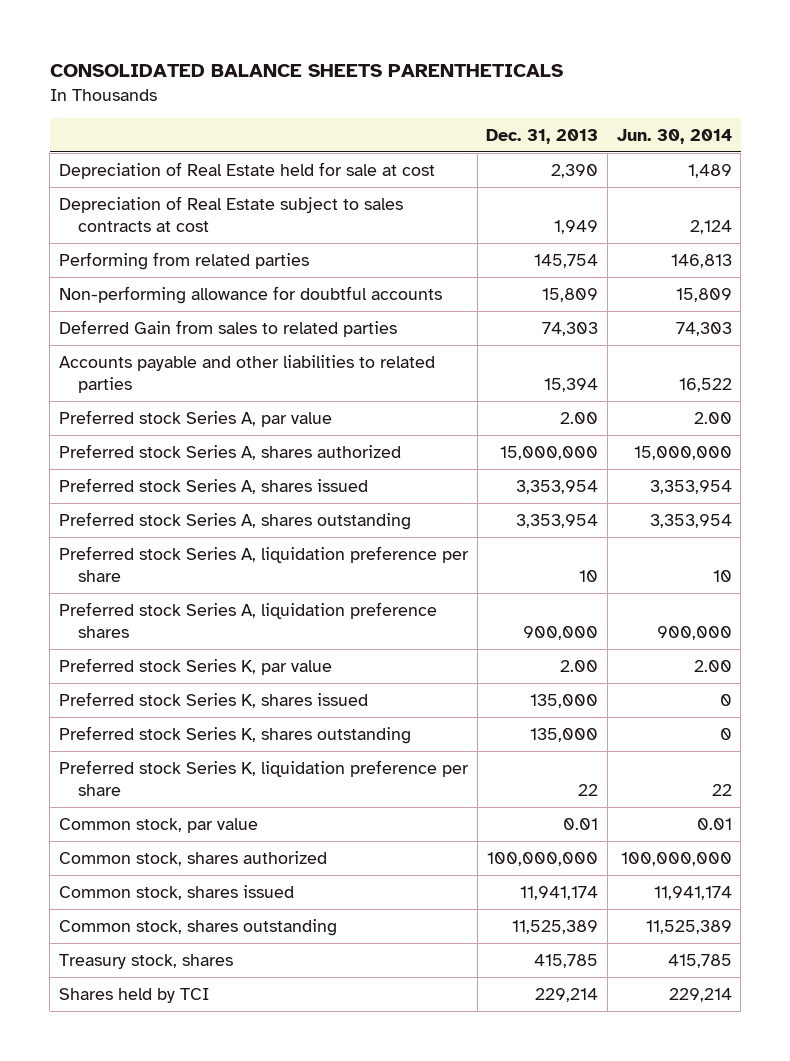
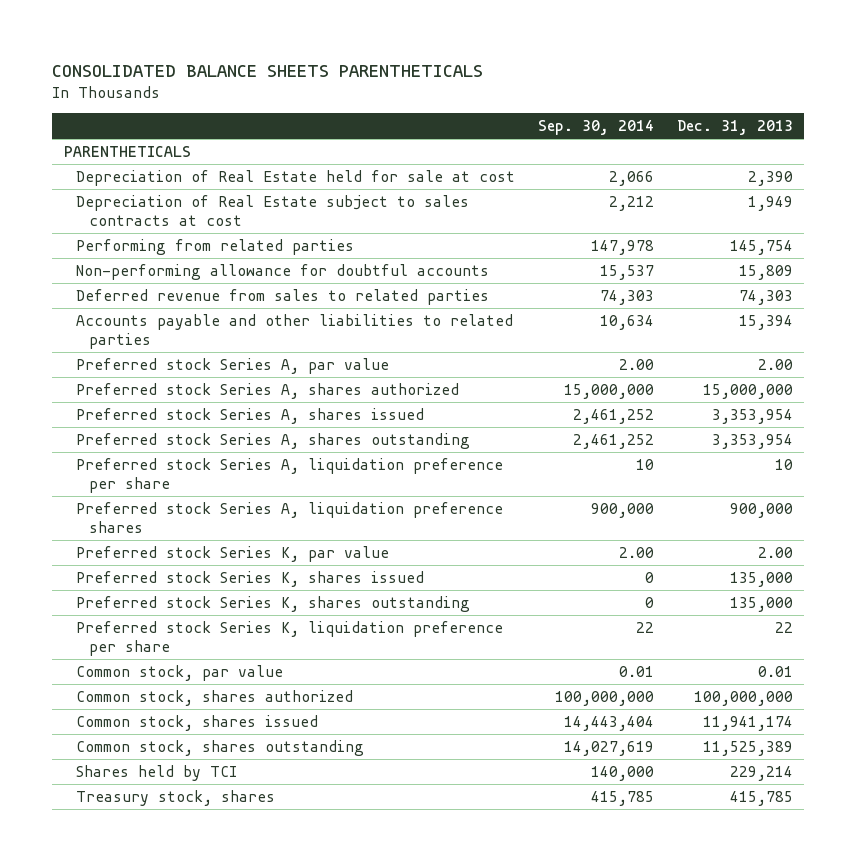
[616,128,732,144] Jun. 30, 2014 -> none
none -> [538,120,655,136] Sep. 30, 2014
none -> [63,145,191,157] PARENTHETICALS
[58,319,397,337] Deferred Gain from sales to related parties -> [76,288,490,305] Deferred revenue from sales to related parties
[58,953,233,969] Treasury stock, shares -> [76,789,276,806] Treasury stock, shares

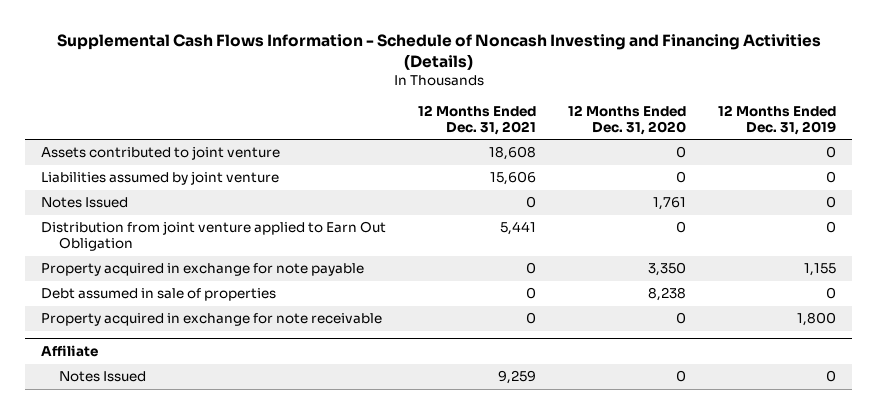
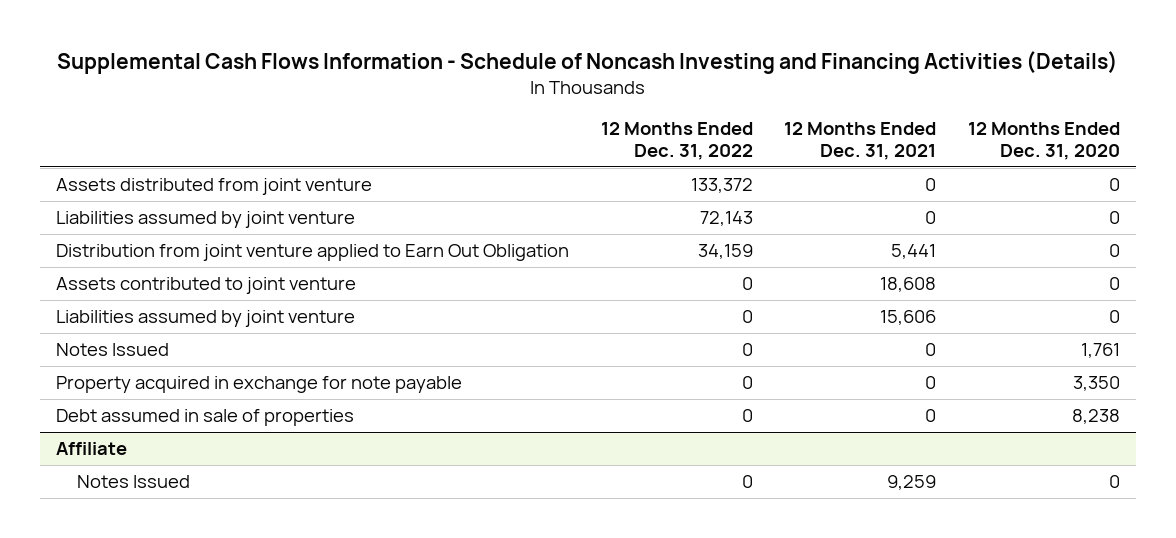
[717,104,836,135] 12 Months Ended Dec. 31, 2019 -> none
none -> [600,121,753,160] 12 Months Ended Dec. 31, 2022
none -> [56,178,373,196] Assets distributed from joint venture
none -> [56,211,356,229] Liabilities assumed by joint venture
[41,221,387,252] Distribution from joint venture applied to Earn Out Obligation -> [56,244,570,262] Distribution from joint venture applied to Earn Out Obligation
[41,313,383,327] Property acquired in exchange for note receivable -> none

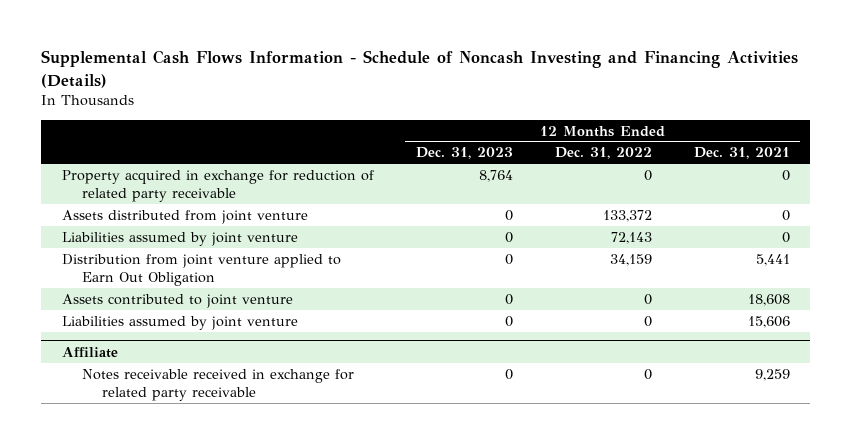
[967,121,1120,160] 12 Months Ended Dec. 31, 2020 -> none
none -> [415,147,513,160] Dec. 31, 2023
none -> [61,169,374,202] Property acquired in exchange for reduction of related party receivable
[56,343,170,357] Notes Issued -> none
[56,376,463,394] Property acquired in exchange for note payable -> none
[56,409,355,427] Debt assumed in sale of properties -> none
[77,475,191,489] Notes Issued -> [81,368,354,401] Notes receivable received in exchange for related party receivable

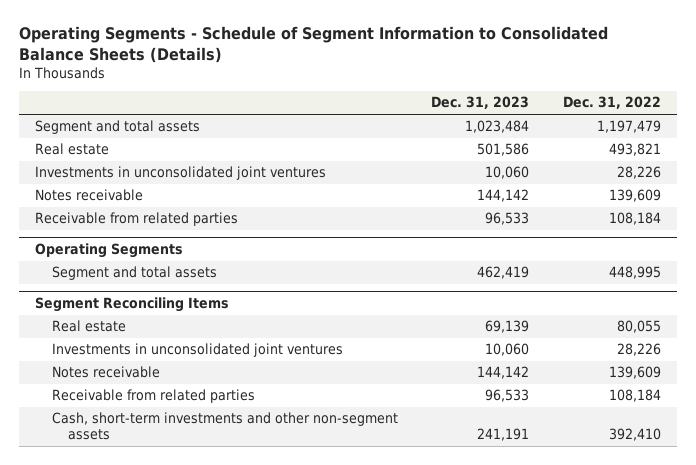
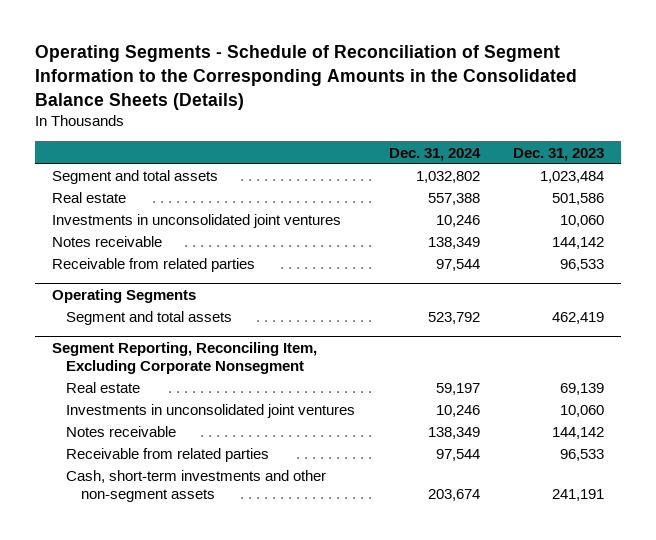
[18,26,608,63] Operating Segments - Schedule of Segment Information to Consolidated Balance Sheets (Details) -> [34,45,577,110] Operating Segments - Schedule of Reconciliation of Segment Information to the Corresponding Amounts in the Consolidated Balance Sheets (Details)
[562,96,661,110] Dec. 31, 2022 -> none
none -> [388,147,481,161] Dec. 31, 2024
[35,297,230,313] Segment Reconciling Items -> [51,342,317,375] Segment Reporting, Reconciling Item, Excluding Corporate Nonsegment

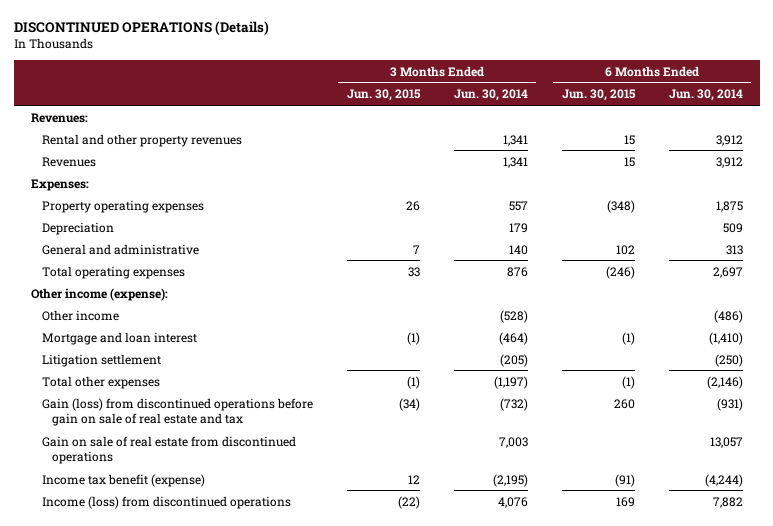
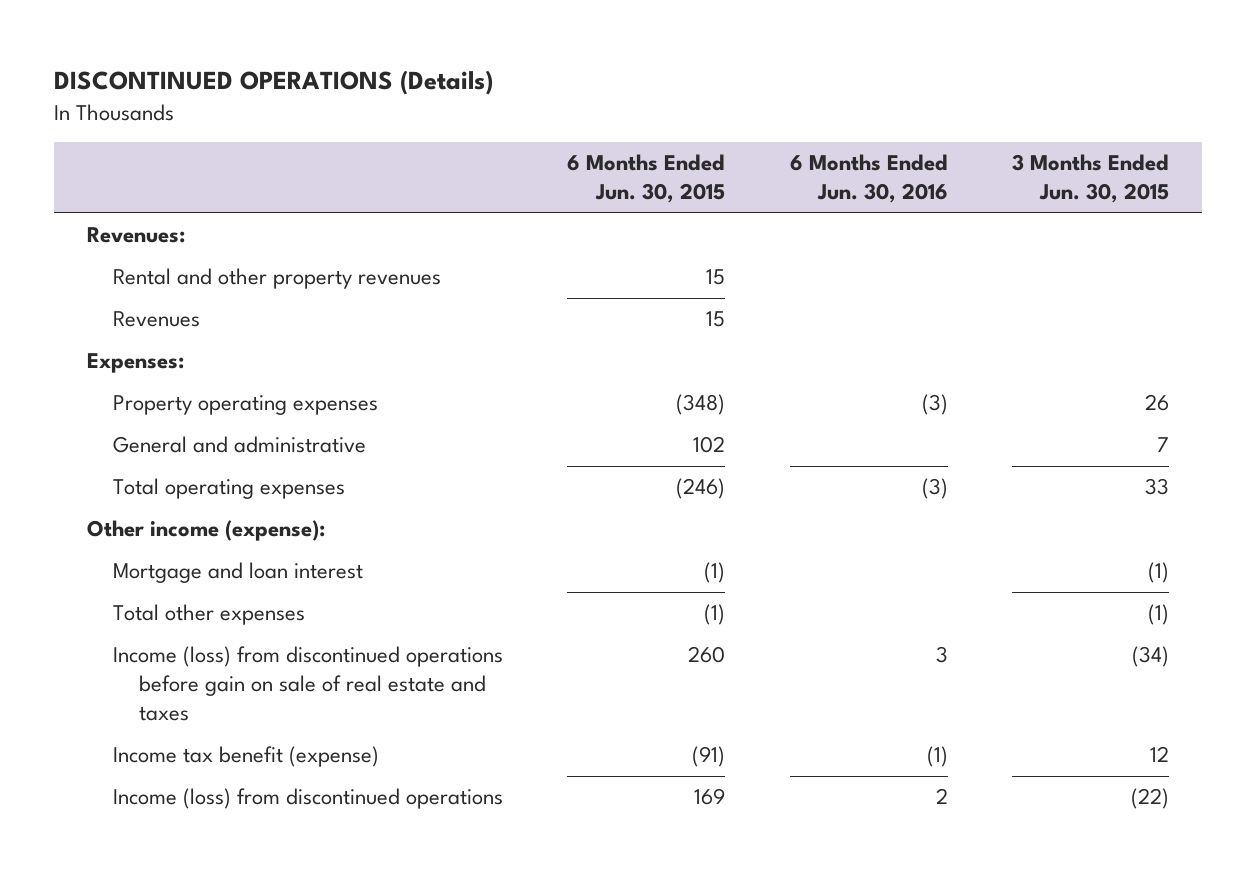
[453,89,528,102] Jun. 30, 2014 -> none
[668,89,743,102] Jun. 30, 2014 -> none
none -> [789,154,948,204] 6 Months Ended Jun. 30, 2016
[41,221,114,235] Depreciation -> none
[41,309,119,321] Other income -> none
[41,353,161,367] Litigation settlement -> none
[41,435,296,464] Gain on sale of real estate from discontinued operations -> none
[41,397,313,426] Gain (loss) from discontinued operations before gain on sale of real estate and tax -> [112,646,503,722] Income (loss) from discontinued operations before gain on sale of real estate and taxes

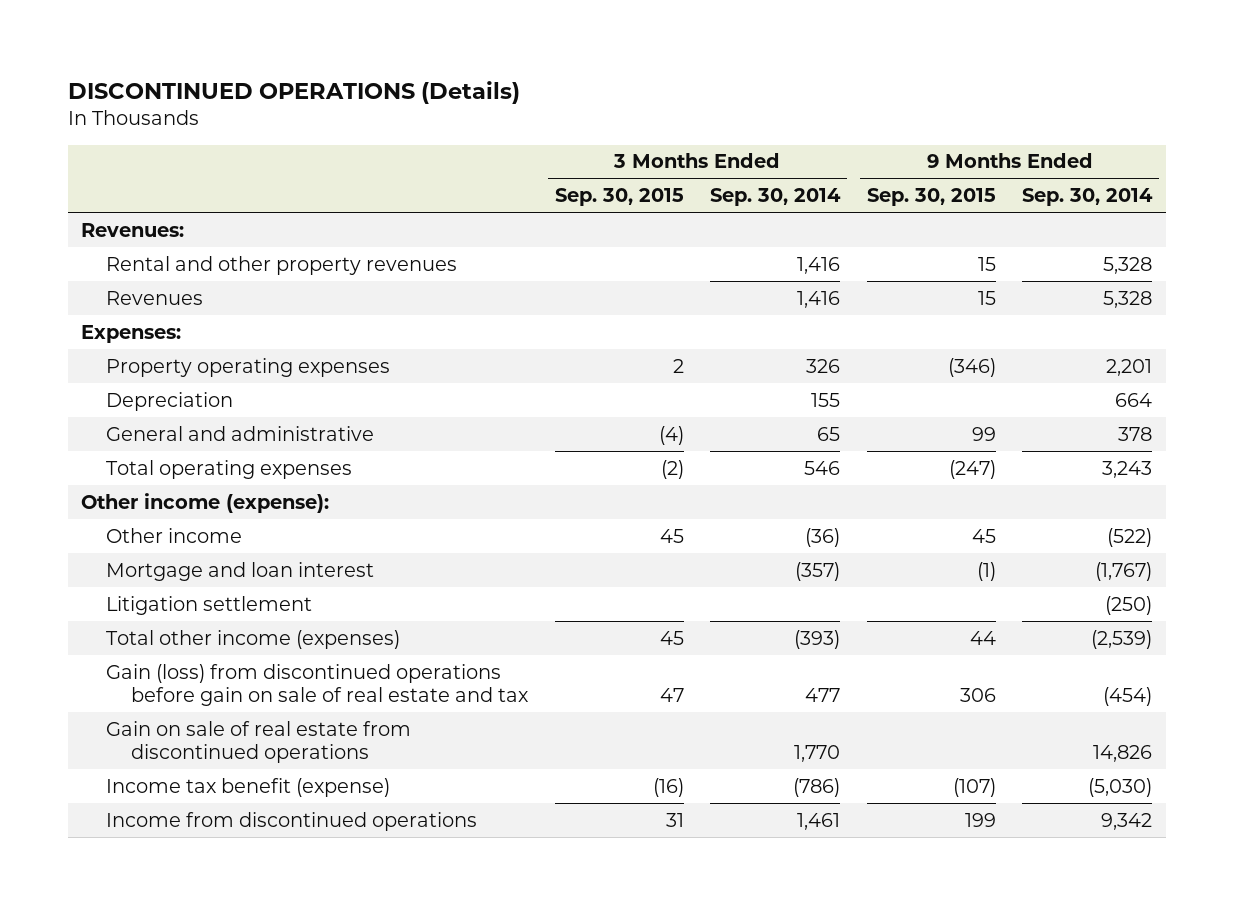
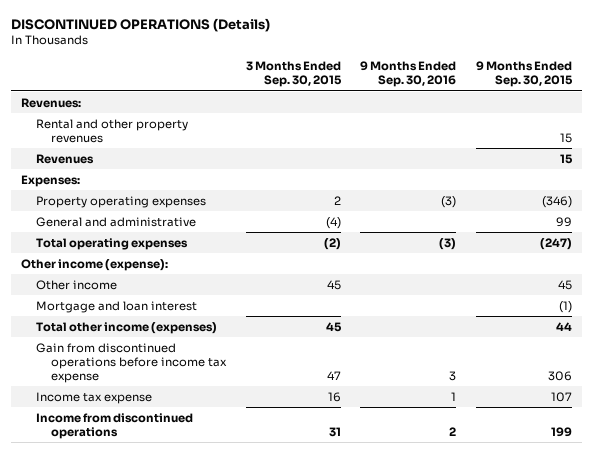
[710,188,842,207] Sep. 30, 2014 -> none
[1022,188,1154,207] Sep. 30, 2014 -> none
none -> [360,61,457,88] 9 Months Ended Sep. 30, 2016
[106,391,234,411] Depreciation -> none
[106,595,313,615] Litigation settlement -> none
[106,720,412,763] Gain on sale of real estate from discontinued operations -> none
[106,663,529,706] Gain (loss) from discontinued operations before gain on sale of real estate and tax -> [35,342,228,383] Gain from discontinued operations before income tax expense
[106,777,391,797] Income tax benefit (expense) -> [35,391,152,404] Income tax expense
[652,777,684,797] (16) -> [327,391,341,402] 16
[952,777,996,797] (107) -> [550,391,572,402] 107

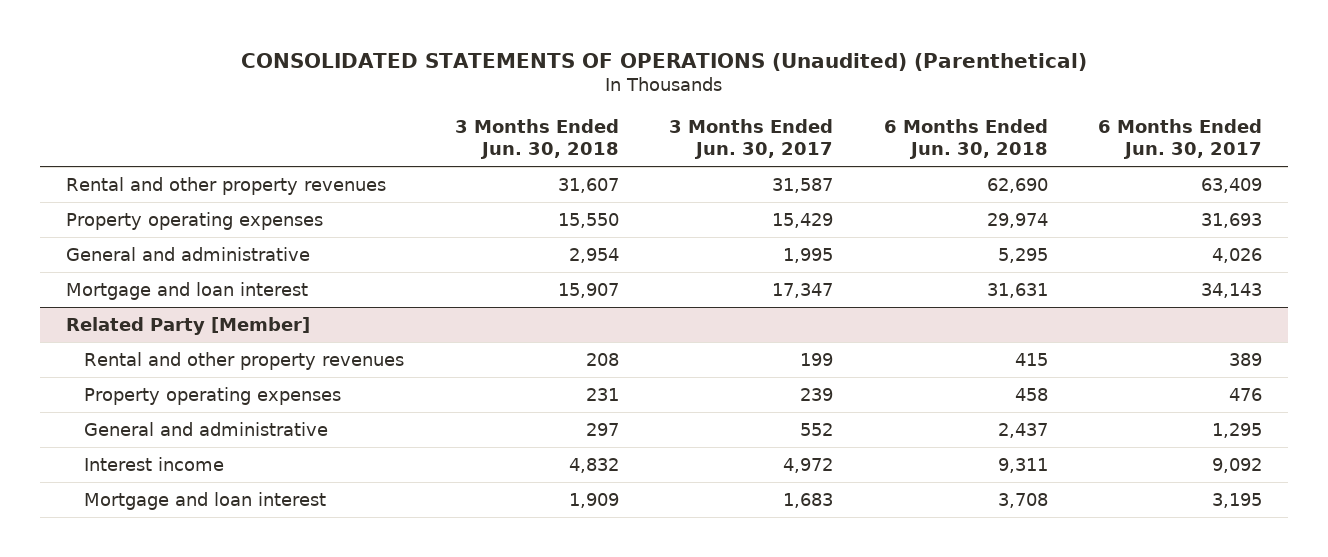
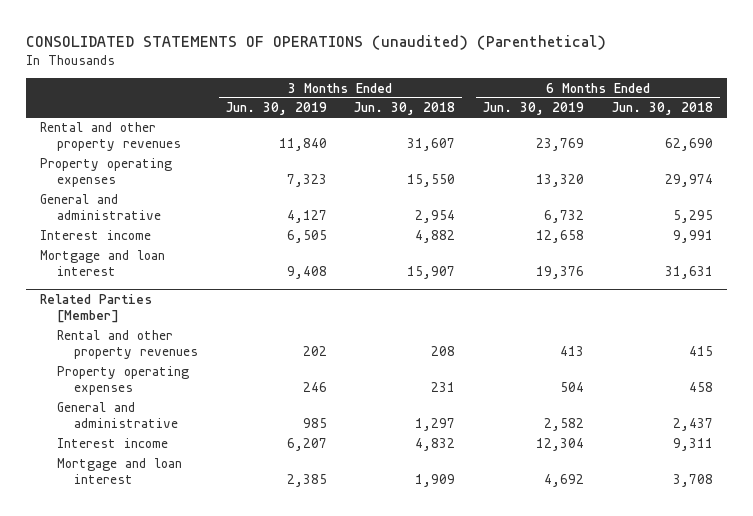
[241,52,1088,71] CONSOLIDATED STATEMENTS OF OPERATIONS (Unaudited) (Parenthetical) -> [26,34,607,50] CONSOLIDATED STATEMENTS OF OPERATIONS (unaudited) (Parenthetical)
[669,118,834,159] 3 Months Ended Jun. 30, 2017 -> none
[1098,118,1263,159] 6 Months Ended Jun. 30, 2017 -> none
none -> [225,102,327,116] Jun. 30, 2019
none -> [483,102,585,116] Jun. 30, 2019
none -> [40,230,152,241] Interest income
[65,317,310,336] Related Party [Member] -> [40,294,153,324] Related Parties [Member]
[585,423,619,437] 297 -> [415,418,456,432] 1,297

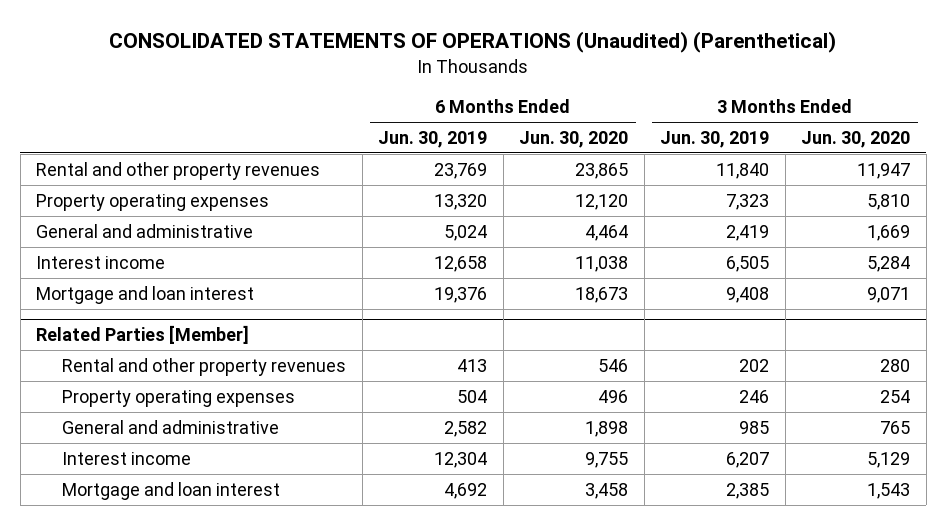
[26,34,607,50] CONSOLIDATED STATEMENTS OF OPERATIONS (unaudited) (Parenthetical) -> [109,31,837,54] CONSOLIDATED STATEMENTS OF OPERATIONS (Unaudited) (Parenthetical)
[354,102,456,116] Jun. 30, 2018 -> none
[611,102,713,116] Jun. 30, 2018 -> none
none -> [519,130,629,148] Jun. 30, 2020
none -> [801,130,911,148] Jun. 30, 2020
[286,210,327,224] 4,127 -> [726,224,770,241] 2,419
[544,210,585,224] 6,732 -> [444,224,488,241] 5,024

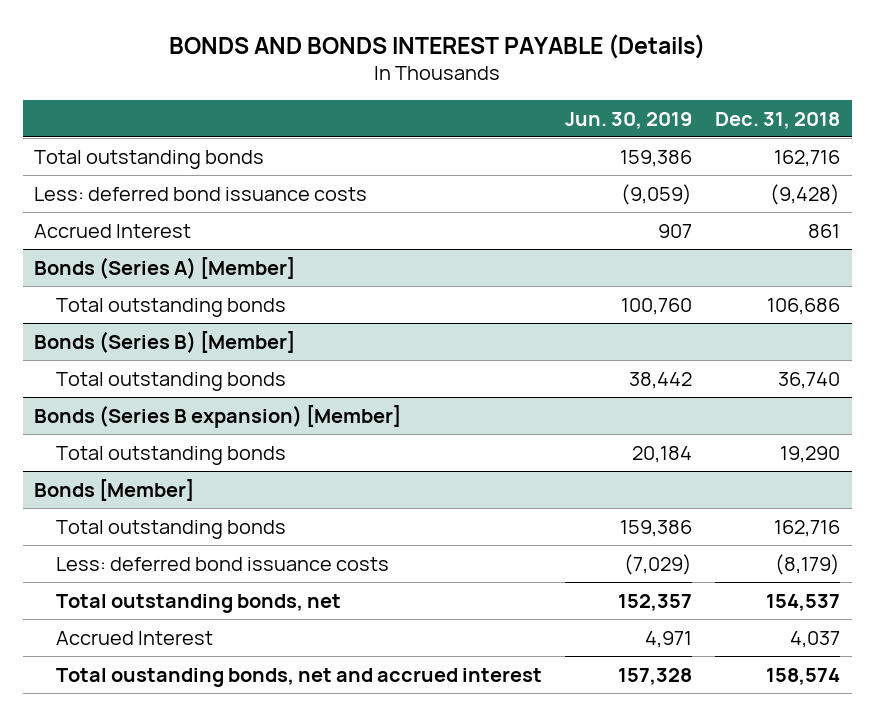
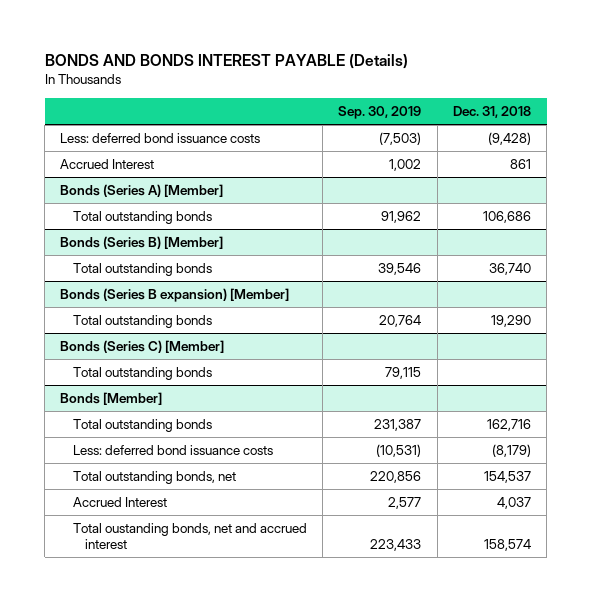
[565,111,693,129] Jun. 30, 2019 -> none
none -> [338,106,422,120] Sep. 30, 2019
[34,149,265,169] Total outstanding bonds -> none
none -> [60,340,225,354] Bonds (Series C) [Member]
none -> [72,367,212,381] Total outstanding bonds

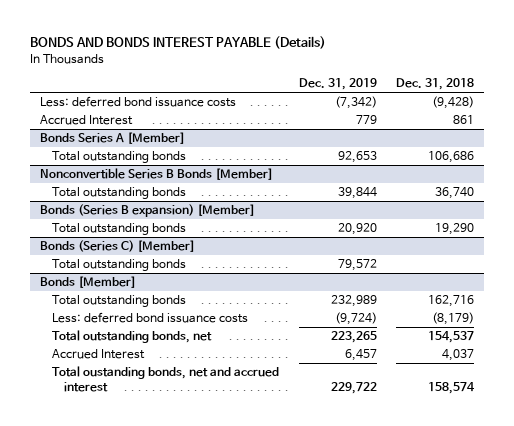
[338,106,422,120] Sep. 30, 2019 -> none
none -> [298,78,377,91] Dec. 31, 2019
[60,184,224,198] Bonds (Series A) [Member] -> [39,132,185,145] Bonds Series A [Member]
[60,236,224,250] Bonds (Series B) [Member] -> [39,168,273,181] Nonconvertible Series B Bonds [Member]

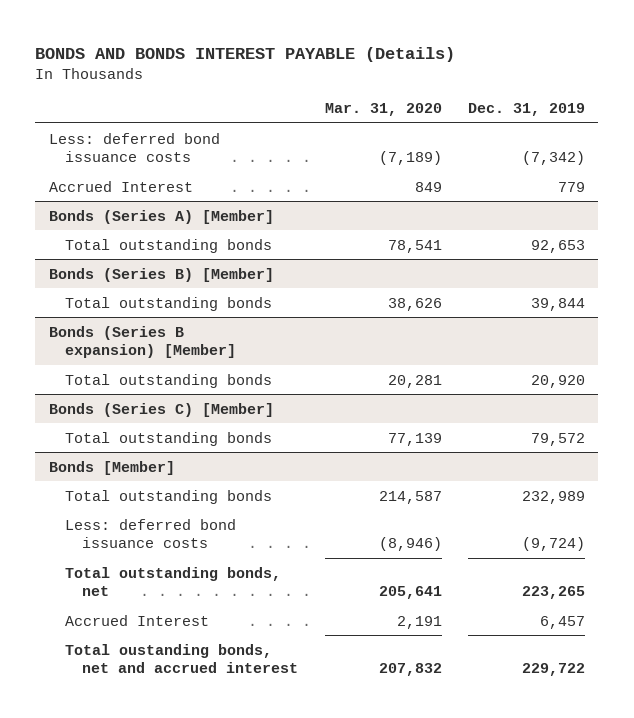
[396,78,475,91] Dec. 31, 2018 -> none
none -> [324,103,442,117] Mar. 31, 2020
[39,132,185,145] Bonds Series A [Member] -> [48,209,274,224] Bonds (Series A) [Member]
[39,168,273,181] Nonconvertible Series B Bonds [Member] -> [48,267,274,282] Bonds (Series B) [Member]

